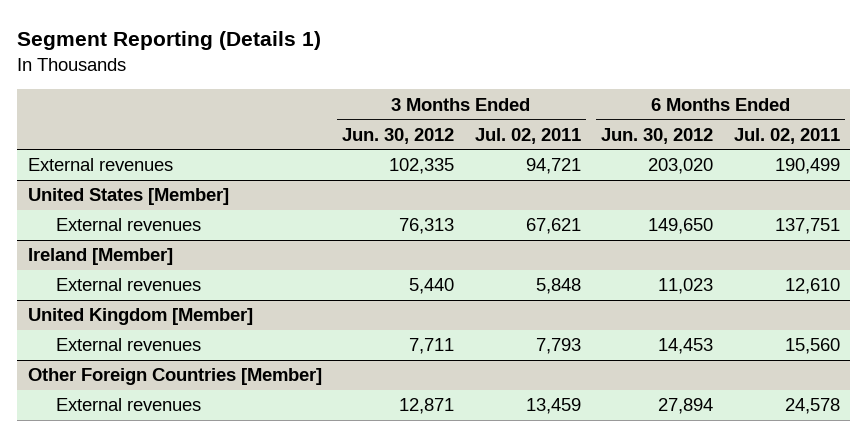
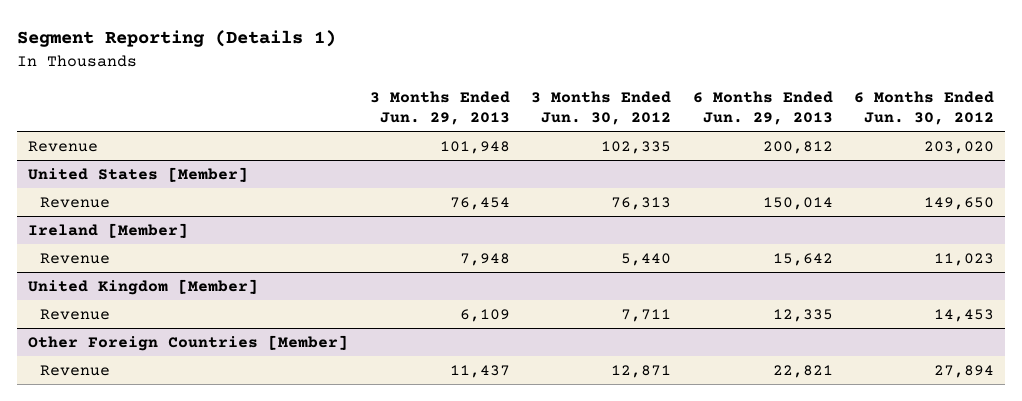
[474,127,581,144] Jul. 02, 2011 -> none
[733,127,840,144] Jul. 02, 2011 -> none
none -> [369,90,510,126] 3 Months Ended Jun. 29, 2013
none -> [692,90,833,126] 6 Months Ended Jun. 29, 2013
[27,158,173,172] External revenues -> [28,140,99,152] Revenue
[56,218,202,232] External revenues -> [40,196,111,208] Revenue
[56,278,202,292] External revenues -> [40,252,111,264] Revenue
[56,338,202,352] External revenues -> [40,308,111,320] Revenue
[56,398,202,412] External revenues -> [40,364,111,376] Revenue

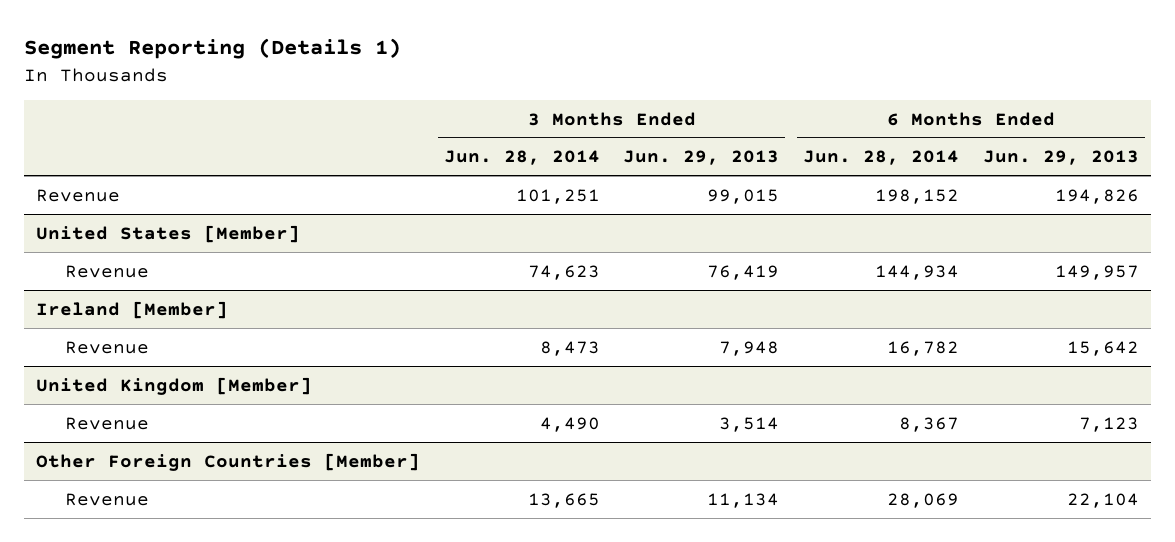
[531,90,672,126] 3 Months Ended Jun. 30, 2012 -> none
[854,90,995,126] 6 Months Ended Jun. 30, 2012 -> none
none -> [443,150,600,166] Jun. 28, 2014
none -> [803,150,960,166] Jun. 28, 2014
[439,140,510,154] 101,948 -> [707,188,780,204] 99,015
[762,140,833,154] 200,812 -> [1054,188,1139,204] 194,826
[449,196,510,210] 76,454 -> [707,264,780,280] 76,419
[762,196,833,210] 150,014 -> [1054,264,1139,280] 149,957
[459,308,510,322] 6,109 -> [719,416,780,432] 3,514
[772,308,833,322] 12,335 -> [1078,416,1139,432] 7,123
[449,364,510,378] 11,437 -> [707,492,780,508] 11,134
[772,364,833,378] 22,821 -> [1066,492,1139,508] 22,104

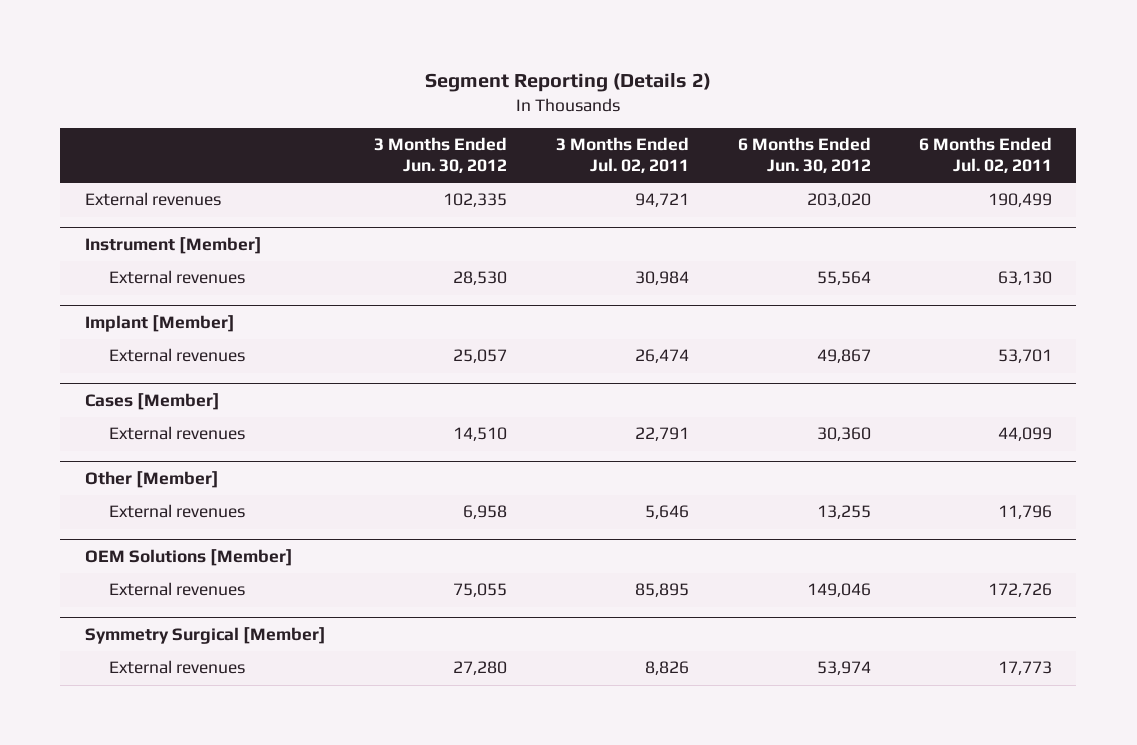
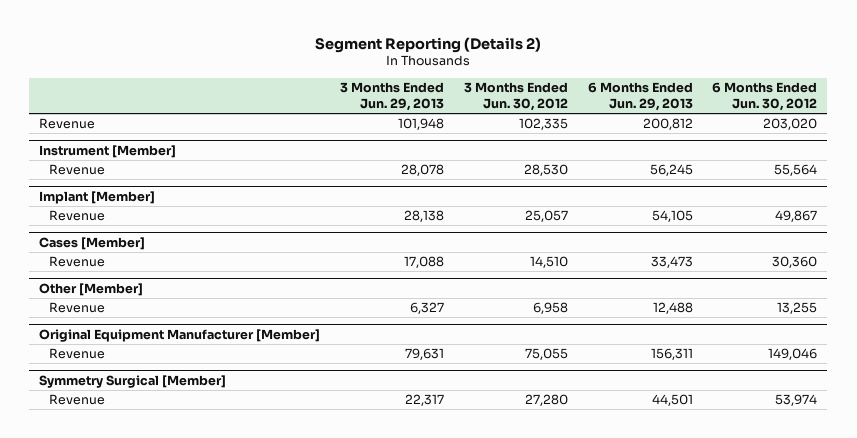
[555,137,689,174] 3 Months Ended Jul. 02, 2011 -> none
[919,137,1053,174] 6 Months Ended Jul. 02, 2011 -> none
none -> [339,82,444,112] 3 Months Ended Jun. 29, 2013
none -> [587,82,693,112] 6 Months Ended Jun. 29, 2013
[84,192,221,207] External revenues -> [39,118,96,130] Revenue
[108,270,245,285] External revenues -> [49,164,106,176] Revenue
[108,348,245,363] External revenues -> [49,210,106,222] Revenue
[108,426,245,441] External revenues -> [49,256,106,268] Revenue
[84,548,293,566] OEM Solutions [Member] -> none
[108,504,245,519] External revenues -> [49,302,106,314] Revenue
none -> [39,329,321,343] Original Equipment Manufacturer [Member]
[108,582,245,597] External revenues -> [49,348,106,360] Revenue
[108,660,245,675] External revenues -> [49,394,106,406] Revenue

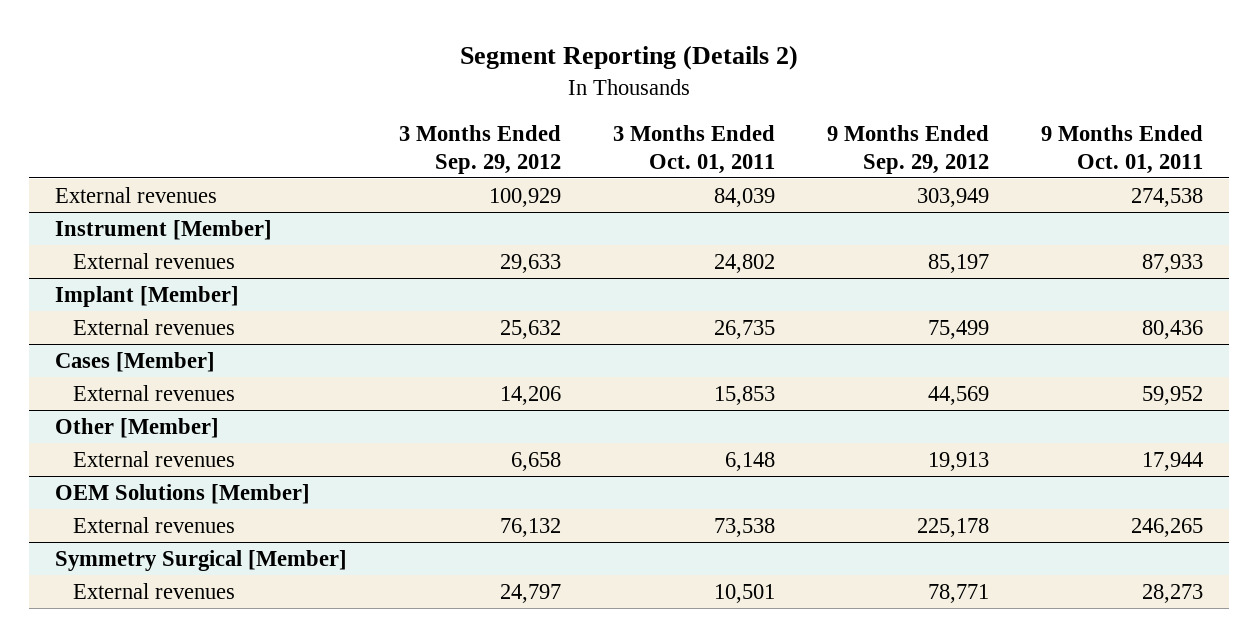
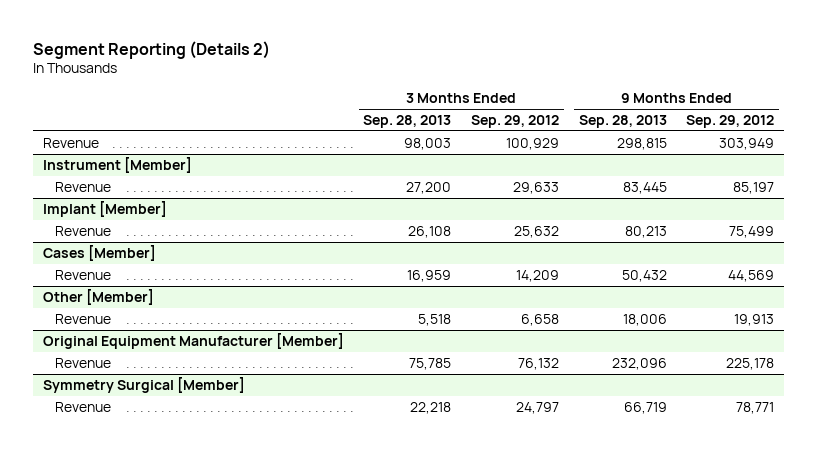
[612,125,775,174] 3 Months Ended Oct. 01, 2011 -> none
[1040,125,1203,174] 9 Months Ended Oct. 01, 2011 -> none
none -> [363,114,452,128] Sep. 28, 2013
none -> [578,114,667,128] Sep. 28, 2013
[54,186,217,203] External revenues -> [42,137,99,148] Revenue
[73,252,236,269] External revenues -> [54,181,111,192] Revenue
[73,318,236,335] External revenues -> [54,225,111,236] Revenue
[73,384,236,401] External revenues -> none
none -> [54,269,111,280] Revenue
[54,483,310,504] OEM Solutions [Member] -> none
[73,450,236,467] External revenues -> [54,313,111,324] Revenue
none -> [42,332,344,349] Original Equipment Manufacturer [Member]
[73,516,236,533] External revenues -> [54,357,111,368] Revenue
[73,582,236,599] External revenues -> [54,401,111,412] Revenue

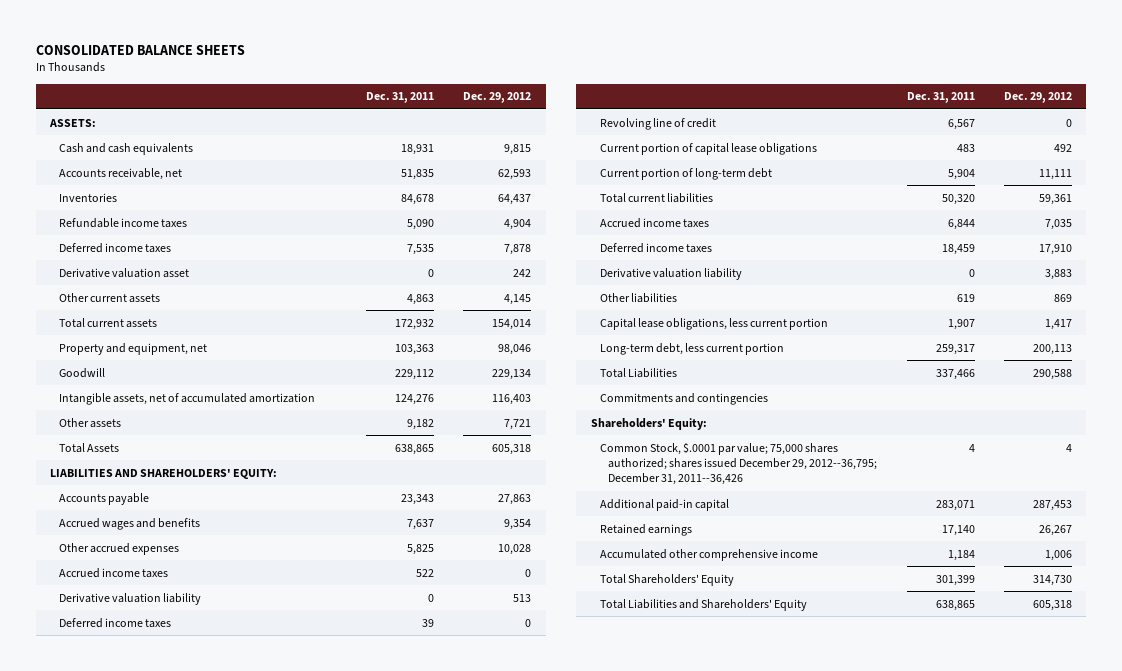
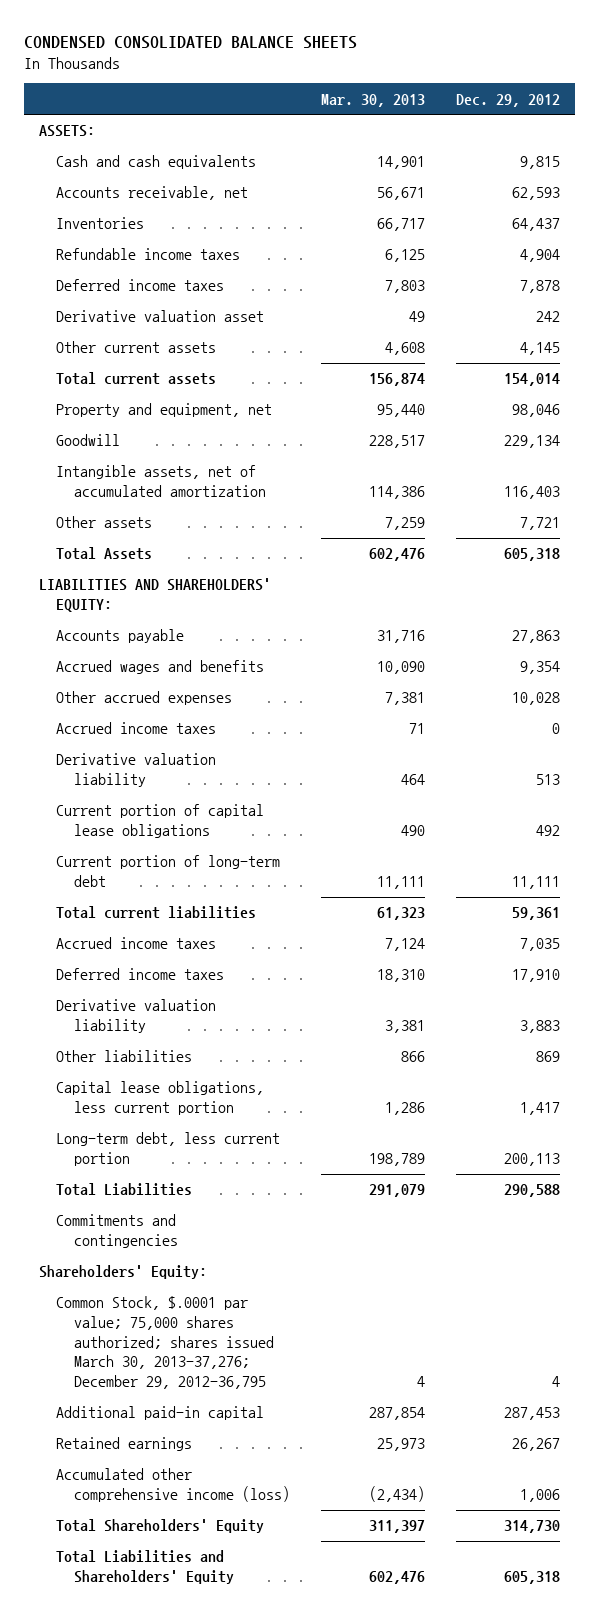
[35,44,245,55] CONSOLIDATED BALANCE SHEETS -> [23,36,357,50] CONDENSED CONSOLIDATED BALANCE SHEETS
[366,92,435,104] Dec. 31, 2011 -> none
none -> [320,93,425,107] Mar. 30, 2013
[59,617,172,628] Deferred income taxes -> none
[599,117,716,130] Revolving line of credit -> none
[599,442,878,486] Common Stock, $.0001 par value; 75,000 shares authorized; shares issued December 29, 2012--36,795; December 31, 2011--36,426 -> [56,1296,274,1390] Common Stock, $.0001 par value; 75,000 shares authorized; shares issued March 30, 2013-37,276; December 29, 2012-36,795
[599,548,818,561] Accumulated other comprehensive income -> [56,1468,290,1503] Accumulated other comprehensive income (loss)

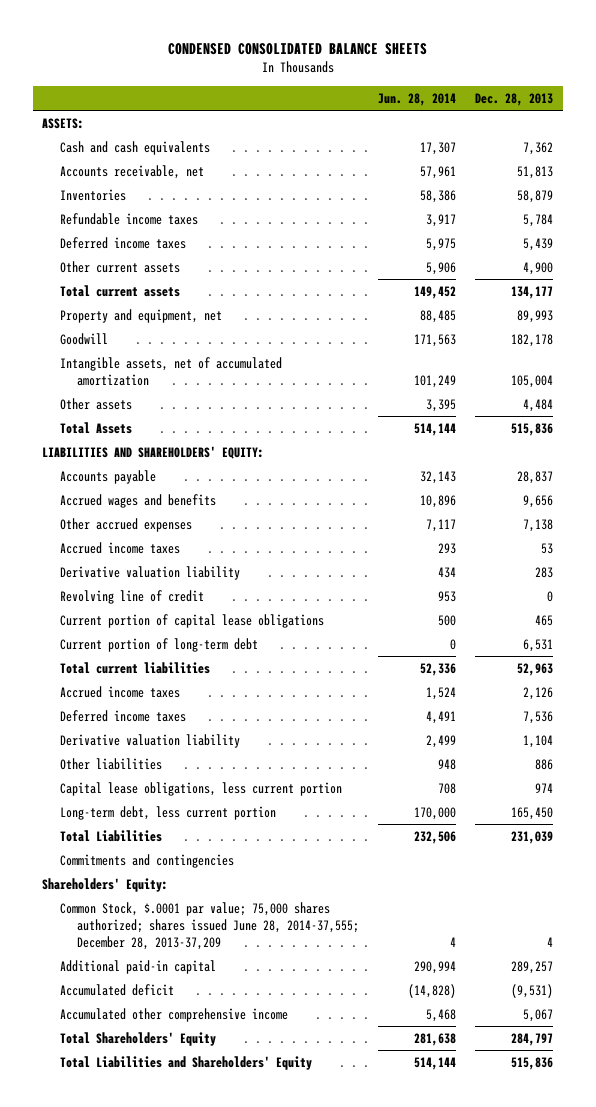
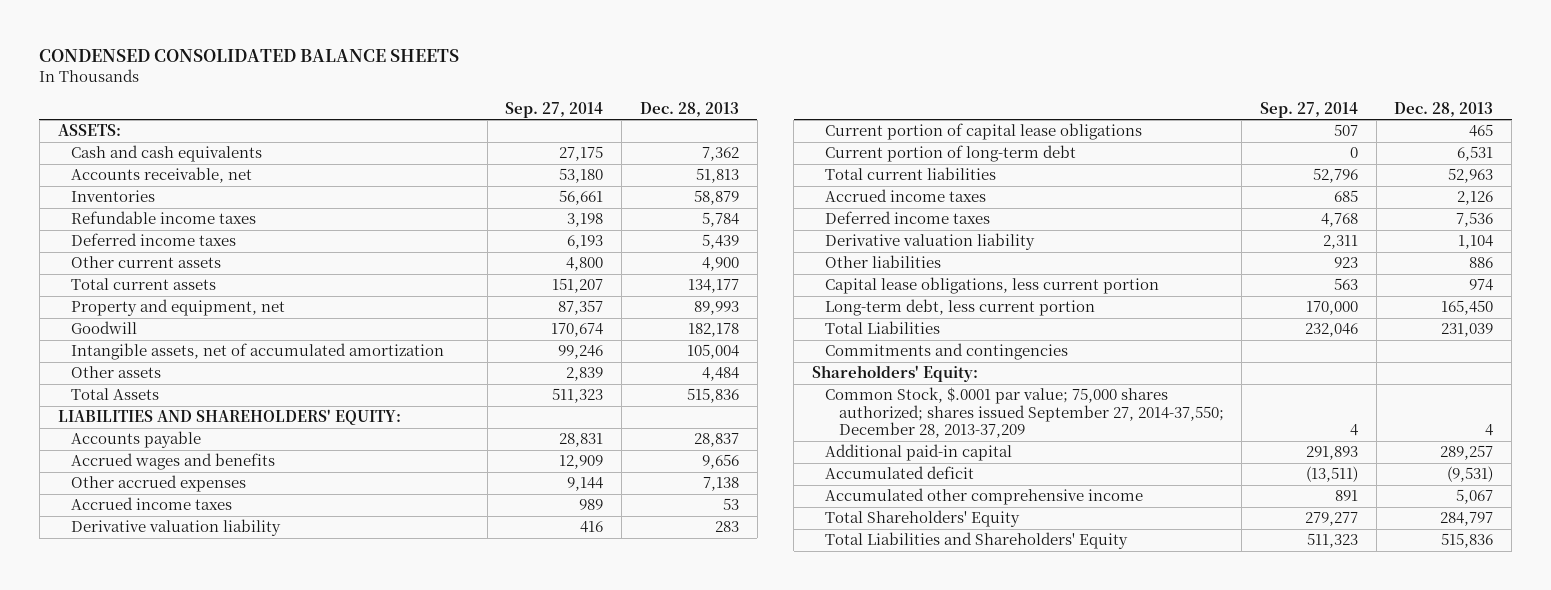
[378,92,457,106] Jun. 28, 2014 -> none
none -> [505,101,604,118] Sep. 27, 2014
[59,589,204,604] Revolving line of credit -> none
[59,901,360,950] Common Stock, $.0001 par value; 75,000 shares authorized; shares issued June 28, 2014-37,555; December 28, 2013-37,209 -> [825,387,1224,439] Common Stock, $.0001 par value; 75,000 shares authorized; shares issued September 27, 2014-37,550; December 28, 2013-37,209

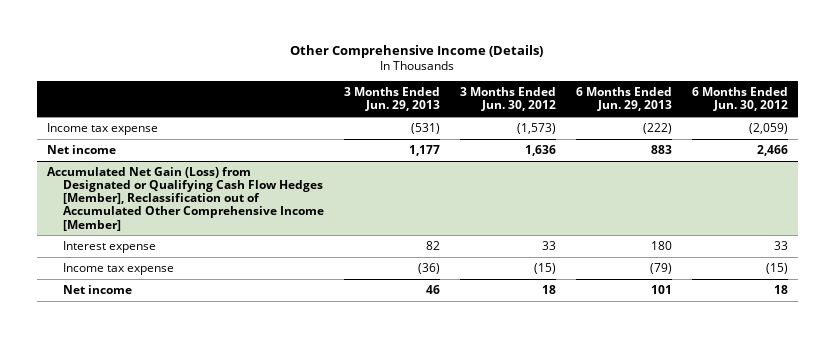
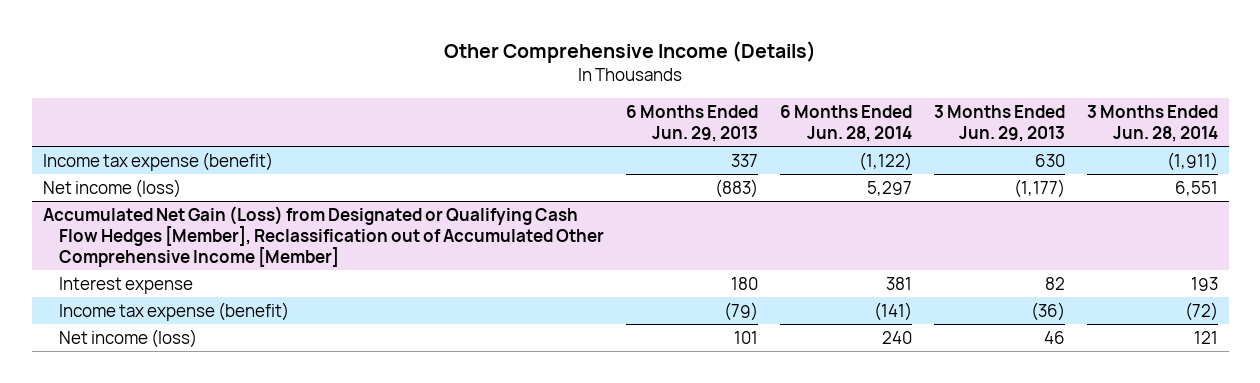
[460,87,557,112] 3 Months Ended Jun. 30, 2012 -> none
[691,87,788,112] 6 Months Ended Jun. 30, 2012 -> none
none -> [780,104,913,142] 6 Months Ended Jun. 28, 2014
none -> [1086,104,1218,142] 3 Months Ended Jun. 28, 2014
[46,122,158,135] Income tax expense -> [42,151,273,171] Income tax expense (benefit)
[411,122,441,134] (531) -> [1034,153,1065,167] 630
[642,122,672,134] (222) -> [731,153,759,167] 337
[46,144,116,154] Net income -> [42,178,181,198] Net income (loss)
[409,144,441,156] 1,177 -> [1013,178,1065,198] (1,177)
[650,144,672,154] 883 -> [715,178,759,198] (883)
[63,262,175,275] Income tax expense -> [59,301,290,321] Income tax expense (benefit)
[63,284,133,294] Net income -> [59,328,198,348] Net income (loss)

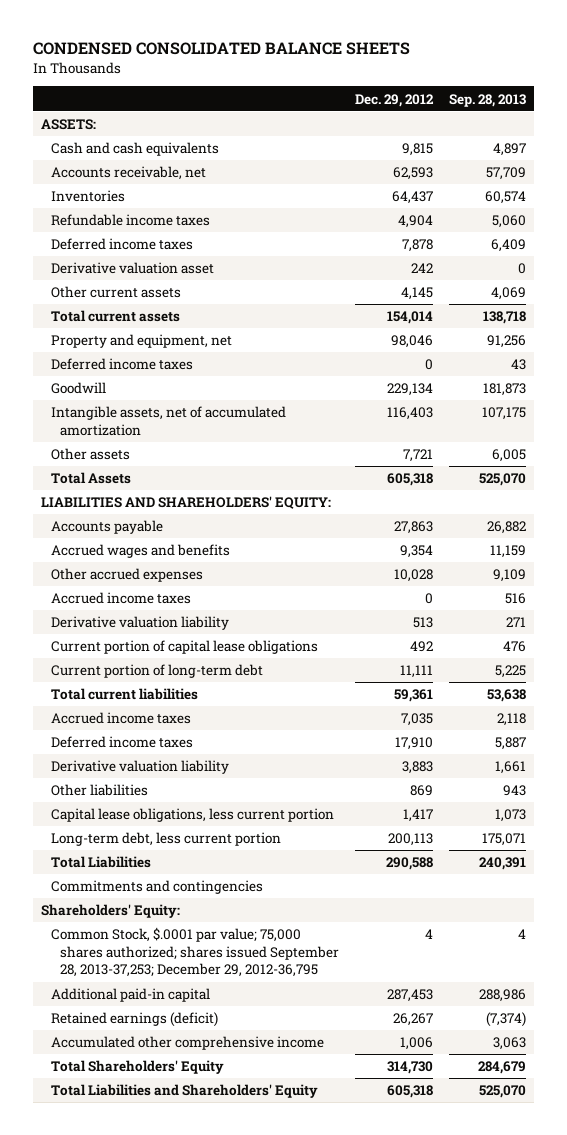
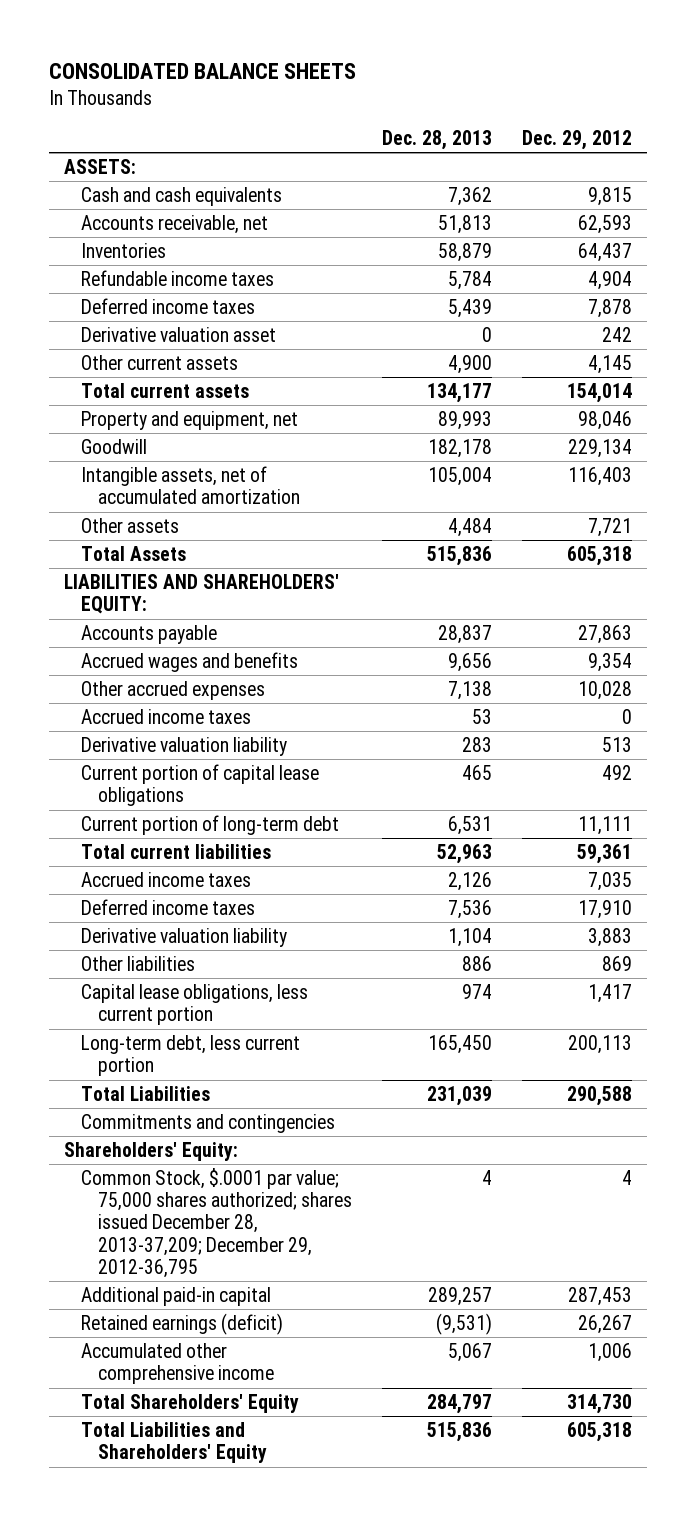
[32,42,410,56] CONDENSED CONSOLIDATED BALANCE SHEETS -> [48,62,356,79] CONSOLIDATED BALANCE SHEETS
[449,93,527,107] Sep. 28, 2013 -> none
none -> [381,130,492,151] Dec. 28, 2013
[50,358,193,371] Deferred income taxes -> none
[50,927,340,978] Common Stock, $.0001 par value; 75,000 shares authorized; shares issued September 28, 2013-37,253; December 29, 2012-36,795 -> [80,1168,352,1278] Common Stock, $.0001 par value; 75,000 shares authorized; shares issued December 28, 2013-37,209; December 29, 2012-36,795

